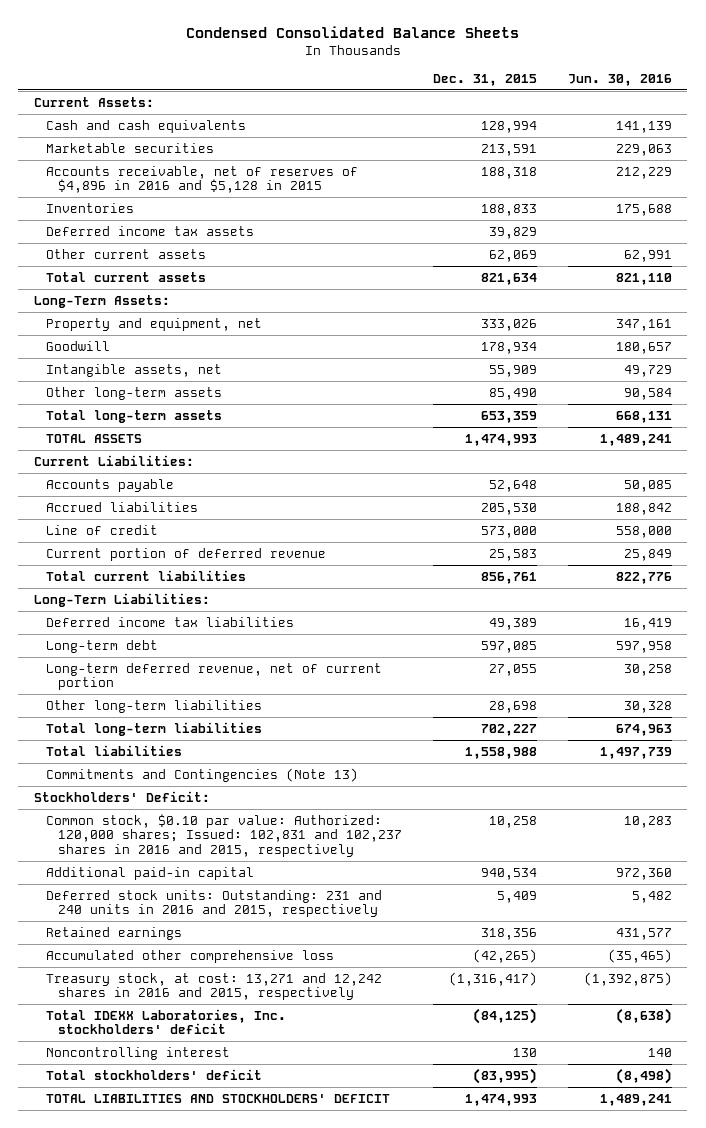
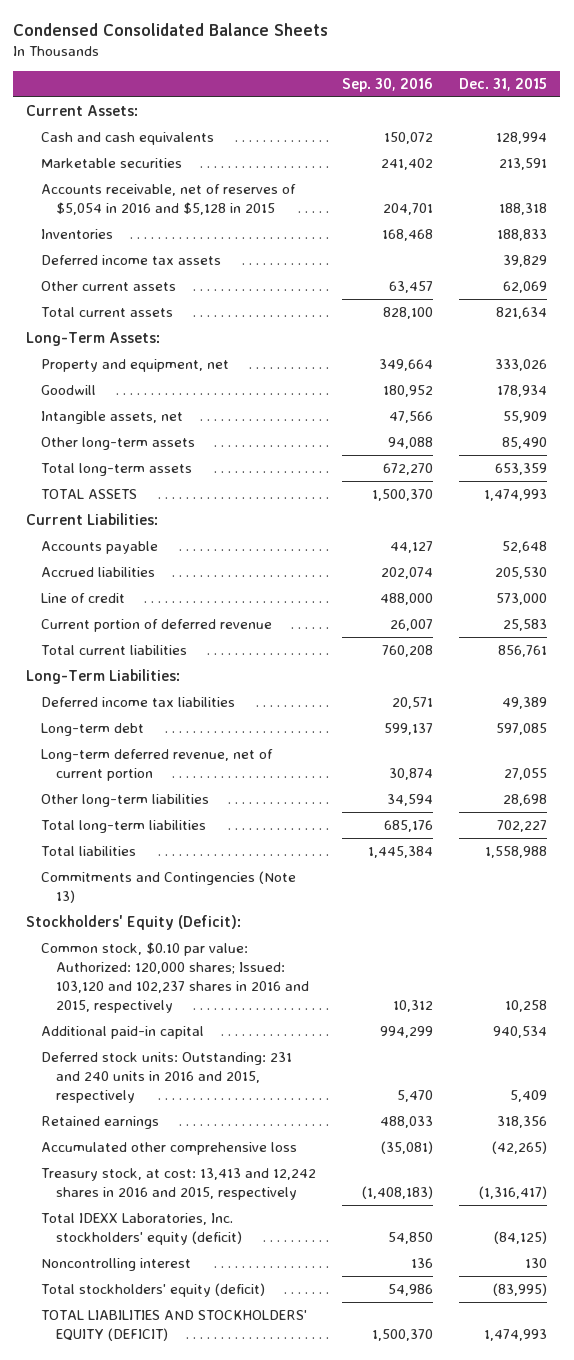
[568,74,673,87] Jun. 30, 2016 -> none
none -> [342,78,434,93] Sep. 30, 2016
[46,165,359,194] Accounts receivable, net of reserves of $4,896 in 2016 and $5,128 in 2015 -> [41,183,297,215] Accounts receivable, net of reserves of $5,054 in 2016 and $5,128 in 2015
[33,790,210,802] Stockholders' Deficit: -> [26,914,242,930] Stockholders' Equity (Deficit):
[46,813,403,857] Common stock, $0.10 par value: Authorized: 120,000 shares; Issued: 102,831 and 102,237 shares in 2016 and 2015, respectively -> [41,941,310,1014] Common stock, $0.10 par value: Authorized: 120,000 shares; Issued: 103,120 and 102,237 shares in 2016 and 2015, respectively
[46,972,383,1001] Treasury stock, at cost: 13,271 and 12,242 shares in 2016 and 2015, respectively -> [41,1167,317,1200] Treasury stock, at cost: 13,413 and 12,242 shares in 2016 and 2015, respectively
[46,1008,287,1035] Total IDEXX Laboratories, Inc. stockholders' deficit -> [41,1212,243,1245] Total IDEXX Laboratories, Inc. stockholders' equity (deficit)
[46,1068,263,1080] Total stockholders' deficit -> [41,1282,266,1297] Total stockholders' equity (deficit)
[46,1093,391,1103] TOTAL LIABILITIES AND STOCKHOLDERS' DEFICIT -> [41,1309,308,1341] TOTAL LIABILITIES AND STOCKHOLDERS' EQUITY (DEFICIT)

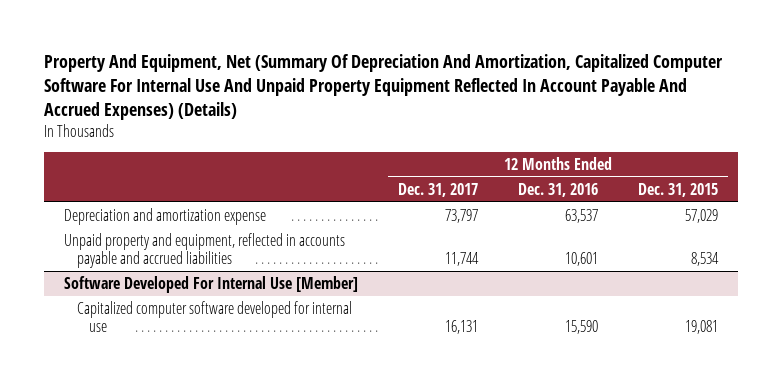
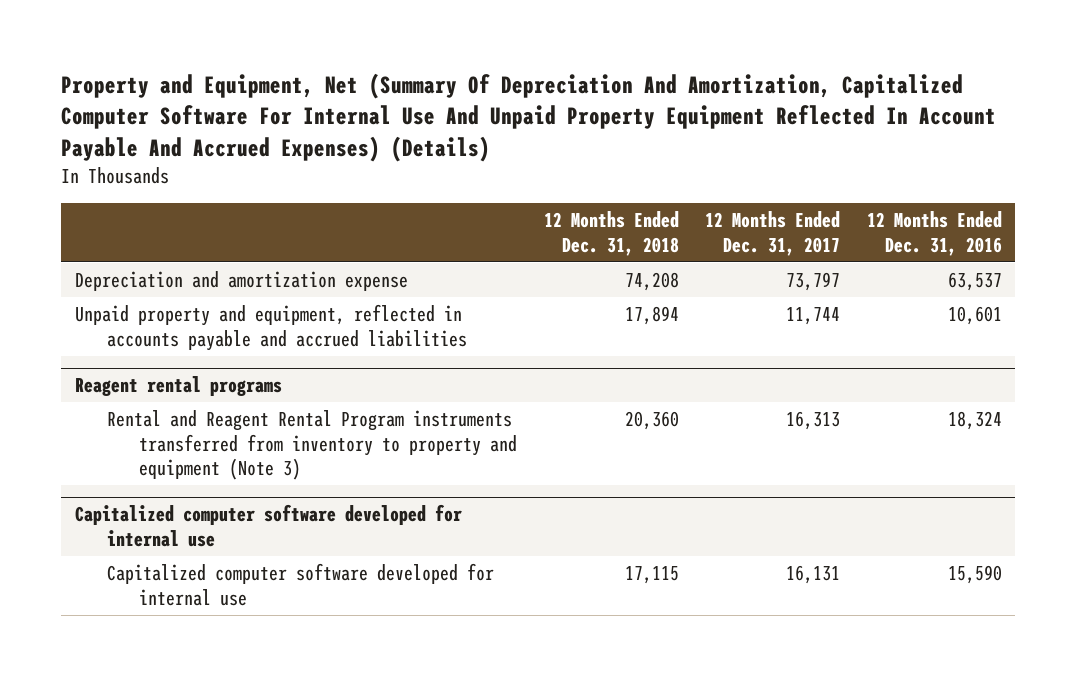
[44,53,724,120] Property And Equipment, Net (Summary Of Depreciation And Amortization, Capitalized Computer Software For Internal Use And Unpaid Property Equipment Reflected In Account Payable And Accrued Expenses) (Details) -> [61,72,997,162] Property and Equipment, Net (Summary Of Depreciation And Amortization, Capitalized Computer Software For Internal Use And Unpaid Property Equipment Reflected In Account Payable And Accrued Expenses) (Details)
[638,182,719,197] Dec. 31, 2015 -> none
none -> [543,211,679,256] 12 Months Ended Dec. 31, 2018
none -> [74,376,282,397] Reagent rental programs
none -> [106,410,518,481] Rental and Reagent Rental Program instruments transferred from inventory to property and equipment (Note 3)
[64,275,359,293] Software Developed For Internal Use [Member] -> [74,504,462,548] Capitalized computer software developed for internal use

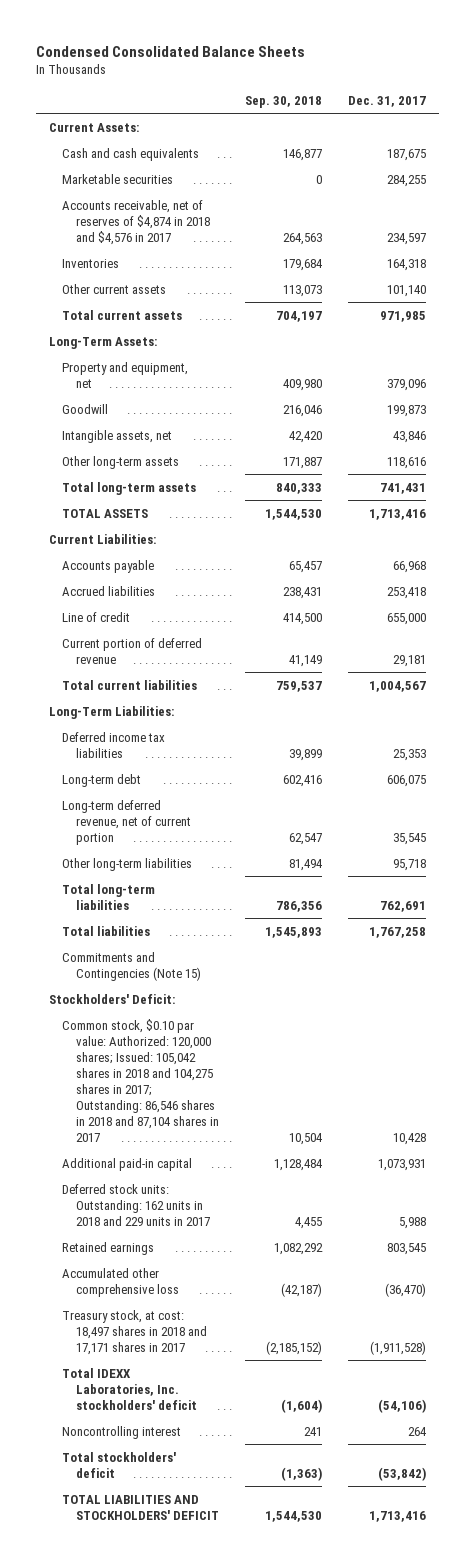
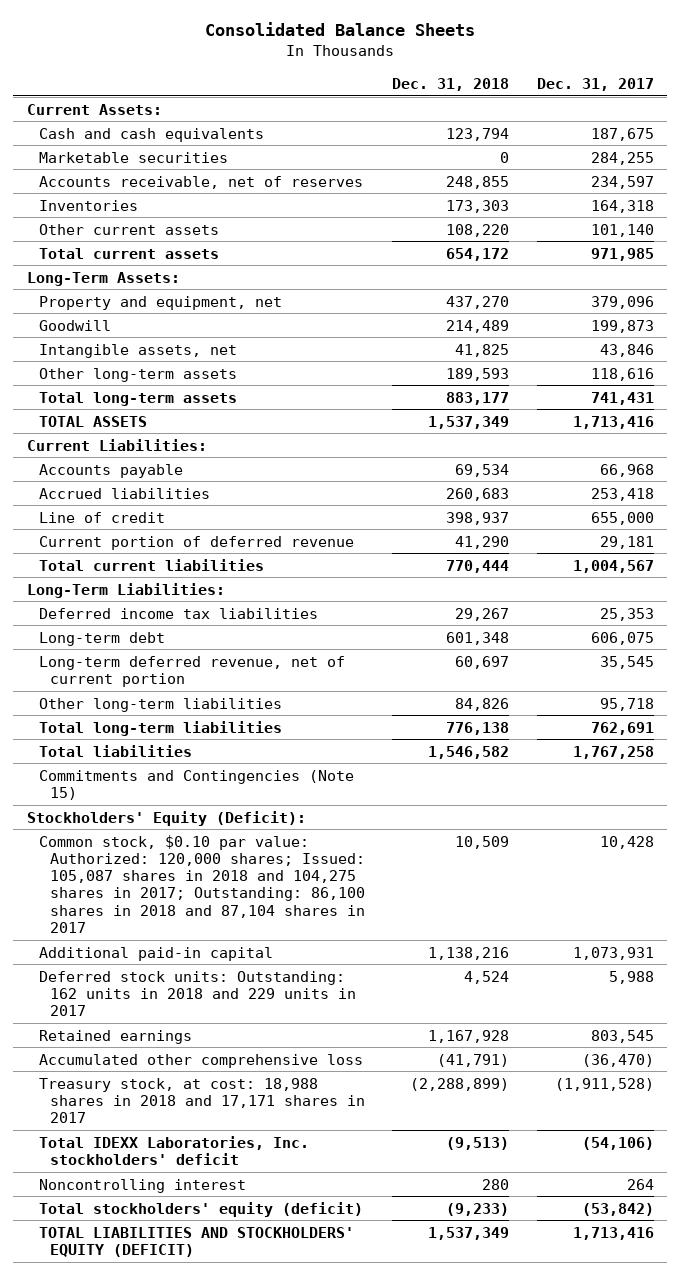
[36,45,306,57] Condensed Consolidated Balance Sheets -> [205,22,476,37] Consolidated Balance Sheets
[244,96,322,109] Sep. 30, 2018 -> none
none -> [392,77,510,91] Dec. 31, 2018
[62,199,210,245] Accounts receivable, net of reserves of $4,874 in 2018 and $4,576 in 2017 -> [38,175,363,189] Accounts receivable, net of reserves
[49,993,176,1004] Stockholders' Deficit: -> [26,810,306,826] Stockholders' Equity (Deficit):
[62,1018,219,1143] Common stock, $0.10 par value: Authorized: 120,000 shares; Issued: 105,042 shares in 2018 and 104,275 shares in 2017; Outstanding: 86,546 shares in 2018 and 87,104 shares in 2017 -> [38,834,366,933] Common stock, $0.10 par value: Authorized: 120,000 shares; Issued: 105,087 shares in 2018 and 104,275 shares in 2017; Outstanding: 86,100 shares in 2018 and 87,104 shares in 2017
[62,1309,207,1355] Treasury stock, at cost: 18,497 shares in 2018 and 17,171 shares in 2017 -> [38,1077,366,1124] Treasury stock, at cost: 18,988 shares in 2018 and 17,171 shares in 2017
[62,1451,177,1478] Total stockholders' deficit -> [38,1201,363,1217] Total stockholders' equity (deficit)
[62,1494,219,1520] TOTAL LIABILITIES AND STOCKHOLDERS' DEFICIT -> [38,1226,354,1257] TOTAL LIABILITIES AND STOCKHOLDERS' EQUITY (DEFICIT)

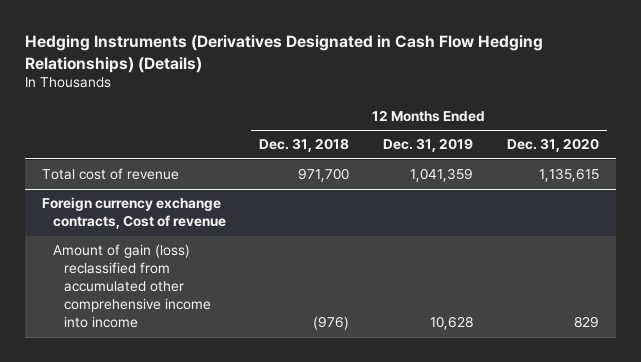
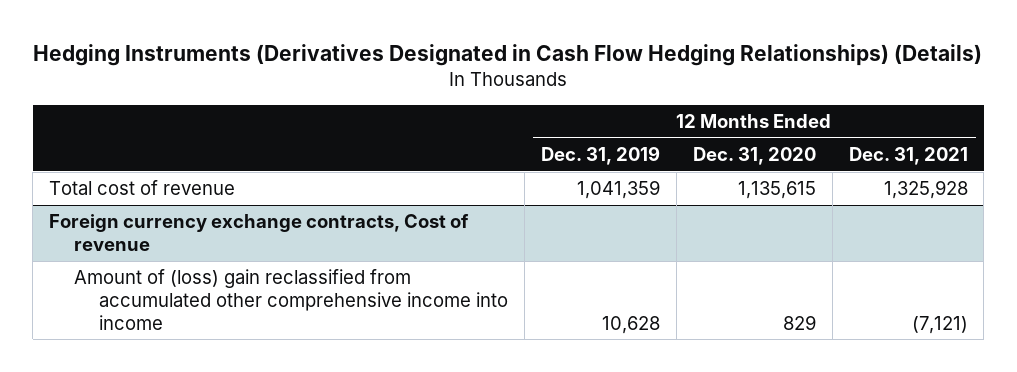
[259,138,350,153] Dec. 31, 2018 -> none
none -> [848,146,968,165] Dec. 31, 2021
[52,244,211,329] Amount of gain (loss) reclassified from accumulated other comprehensive income into income -> [74,269,508,330] Amount of (loss) gain reclassified from accumulated other comprehensive income into income

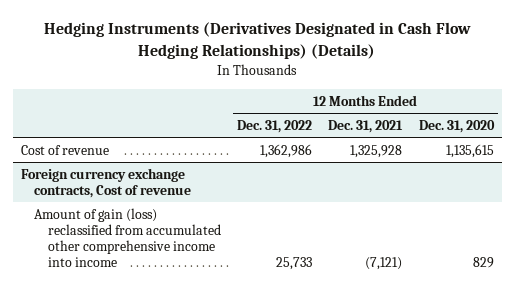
[540,145,660,165] Dec. 31, 2019 -> none
none -> [236,119,312,133] Dec. 31, 2022
[49,180,236,196] Total cost of revenue -> [20,144,109,155] Cost of revenue
[74,269,508,330] Amount of (loss) gain reclassified from accumulated other comprehensive income into income -> [34,207,221,268] Amount of gain (loss) reclassified from accumulated other comprehensive income into income

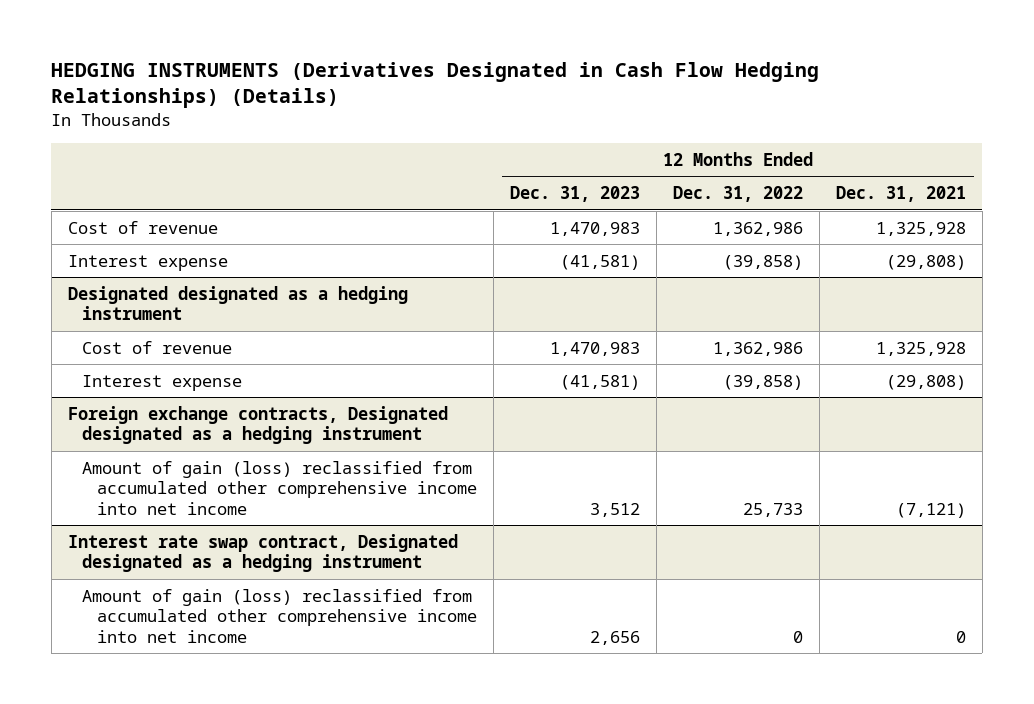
[44,22,472,59] Hedging Instruments (Derivatives Designated in Cash Flow Hedging Relationships) (Details) -> [51,62,820,109] HEDGING INSTRUMENTS (Derivatives Designated in Cash Flow Hedging Relationships) (Details)
[418,119,495,133] Dec. 31, 2020 -> none
none -> [510,185,641,202] Dec. 31, 2023
[20,167,192,198] Foreign currency exchange contracts, Cost of revenue -> none
none -> [67,254,228,271] Interest expense
none -> [67,285,408,321] Designated designated as a hedging instrument
none -> [82,340,233,354] Cost of revenue
none -> [82,374,243,391] Interest expense
none -> [67,405,448,445] Foreign exchange contracts, Designated designated as a hedging instrument
[34,207,221,268] Amount of gain (loss) reclassified from accumulated other comprehensive income into income -> [82,460,478,515] Amount of gain (loss) reclassified from accumulated other comprehensive income into net income
none -> [67,533,458,573] Interest rate swap contract, Designated designated as a hedging instrument
none -> [82,588,478,643] Amount of gain (loss) reclassified from accumulated other comprehensive income into net income

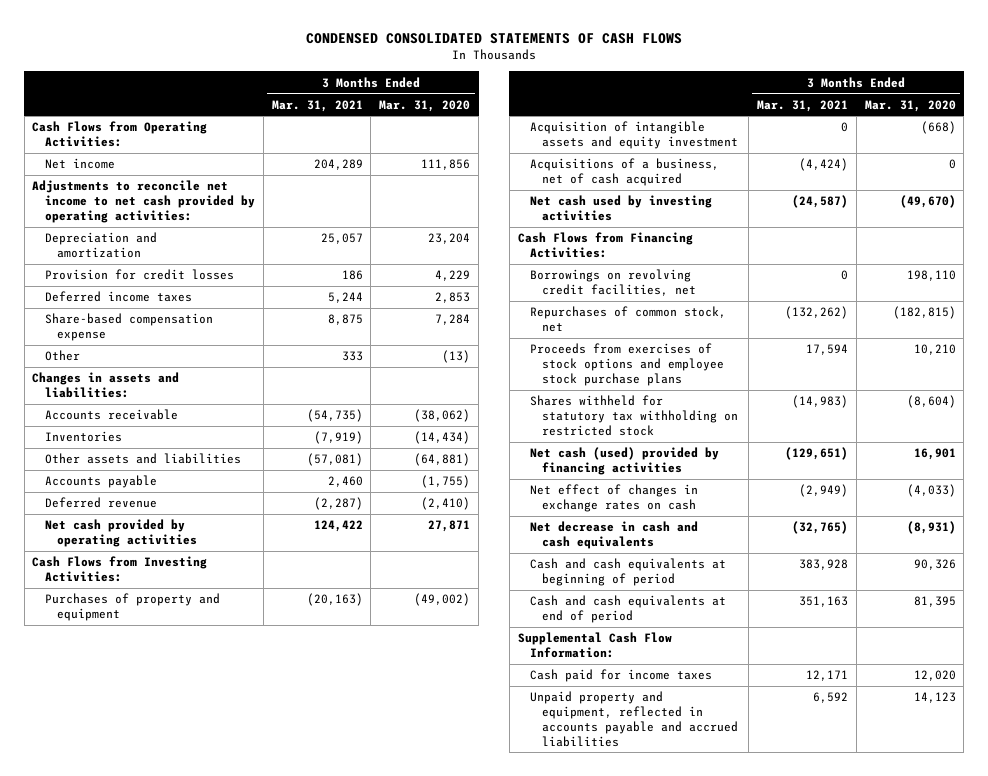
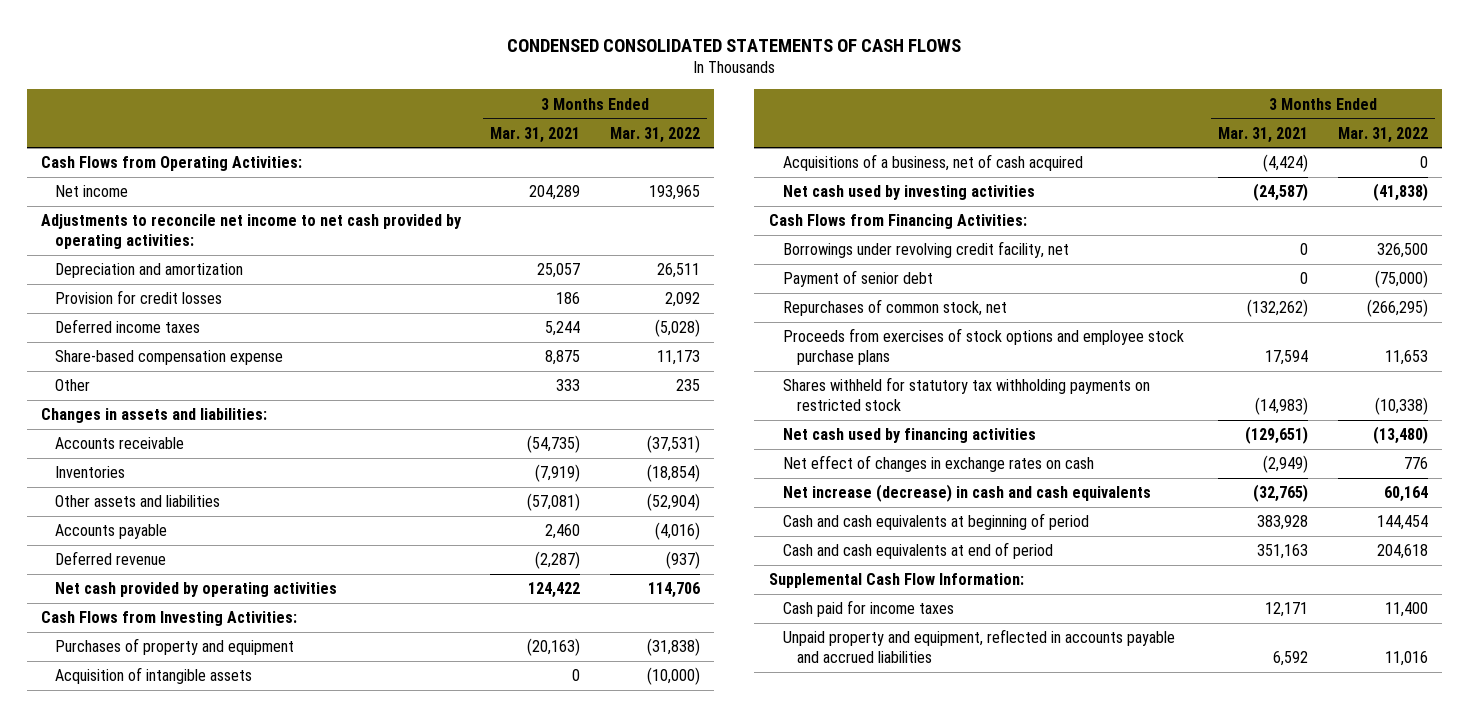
[379,99,471,112] Mar. 31, 2020 -> none
none -> [609,126,700,143] Mar. 31, 2022
[529,121,739,150] Acquisition of intangible assets and equity investment -> [55,667,253,685] Acquisition of intangible assets
[529,269,697,297] Borrowings on revolving credit facilities, net -> [783,241,1070,259] Borrowings under revolving credit facility, net
none -> [783,270,934,288] Payment of senior debt
[529,395,739,436] Shares withheld for statutory tax withholding on restricted stock -> [783,377,1151,412] Shares withheld for statutory tax withholding payments on restricted stock
[529,447,719,476] Net cash (used) provided by financing activities -> [783,428,1037,444] Net cash used by financing activities
[529,521,698,550] Net decrease in cash and cash equivalents -> [783,484,1152,503] Net increase (decrease) in cash and cash equivalents

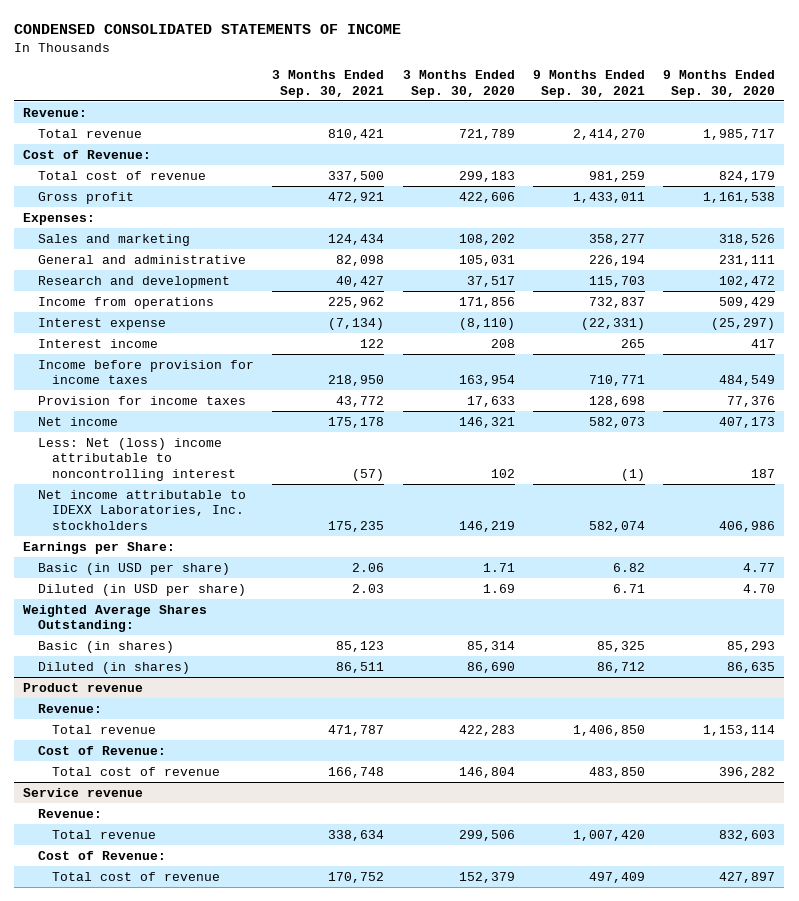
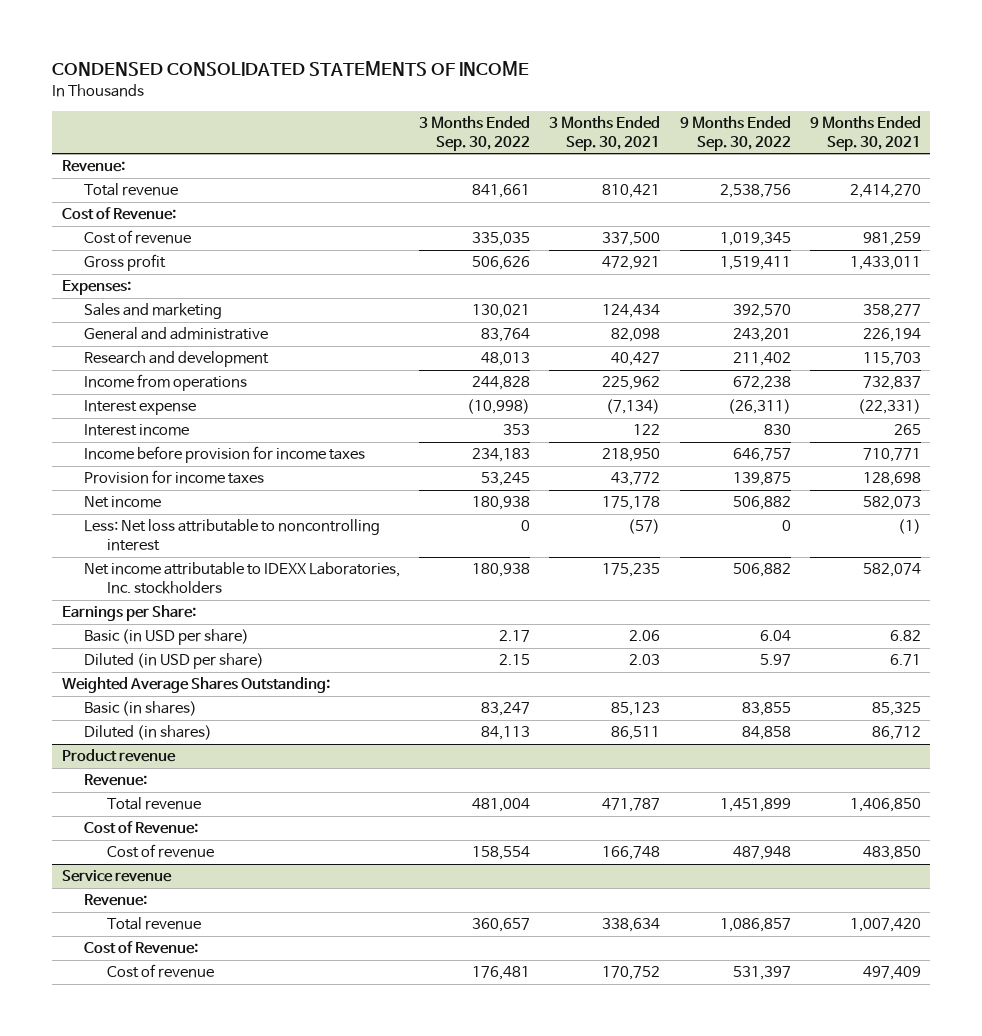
[402,70,515,98] 3 Months Ended Sep. 30, 2020 -> none
[663,70,776,98] 9 Months Ended Sep. 30, 2020 -> none
none -> [419,115,531,151] 3 Months Ended Sep. 30, 2022
none -> [679,115,791,151] 9 Months Ended Sep. 30, 2022
[37,170,206,180] Total cost of revenue -> [84,230,192,245] Cost of revenue
[37,437,237,481] Less: Net (loss) income attributable to noncontrolling interest -> [84,519,381,552] Less: Net loss attributable to noncontrolling interest
[52,766,221,776] Total cost of revenue -> [106,844,214,859] Cost of revenue
[52,871,221,881] Total cost of revenue -> [106,964,214,979] Cost of revenue

